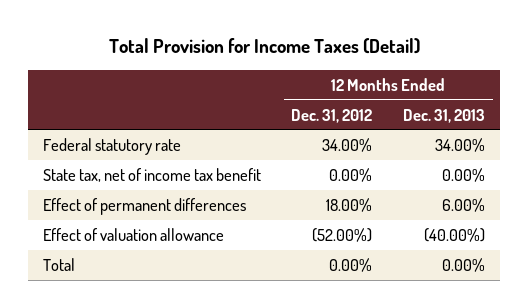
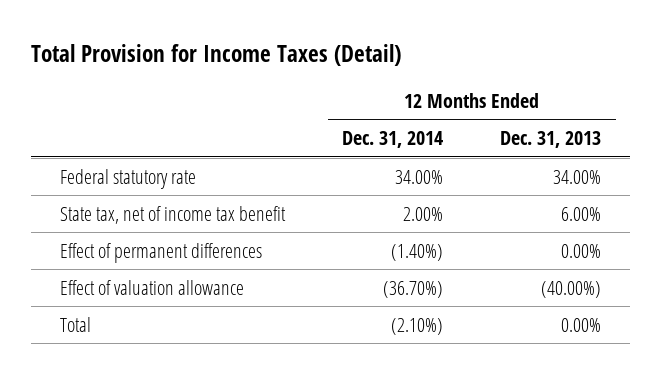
[291,108,373,123] Dec. 31, 2012 -> none
none -> [342,131,444,149] Dec. 31, 2014
[441,167,485,182] 0.00% -> [561,206,602,221] 6.00%
[441,197,485,212] 6.00% -> [561,243,602,258] 0.00%

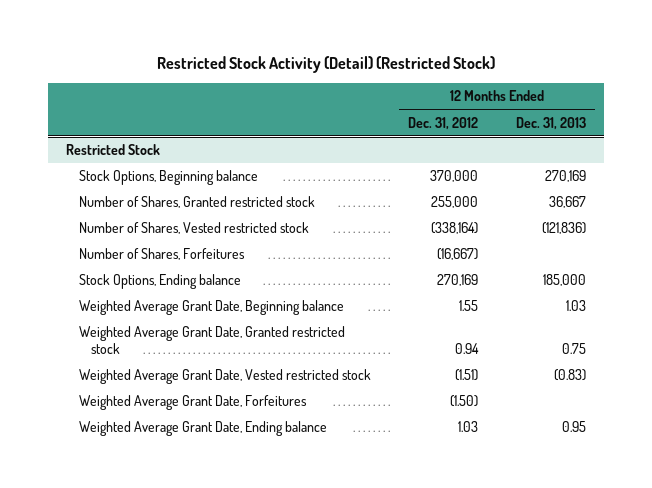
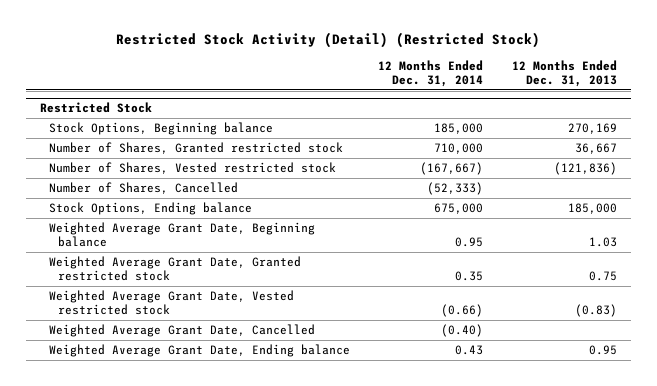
[408,116,479,130] Dec. 31, 2012 -> none
none -> [378,59,484,87] 12 Months Ended Dec. 31, 2014
[78,248,245,261] Number of Shares, Forfeitures -> [48,182,238,195] Number of Shares, Cancelled
[78,395,307,411] Weighted Average Grant Date, Forfeitures -> [48,324,315,338] Weighted Average Grant Date, Cancelled

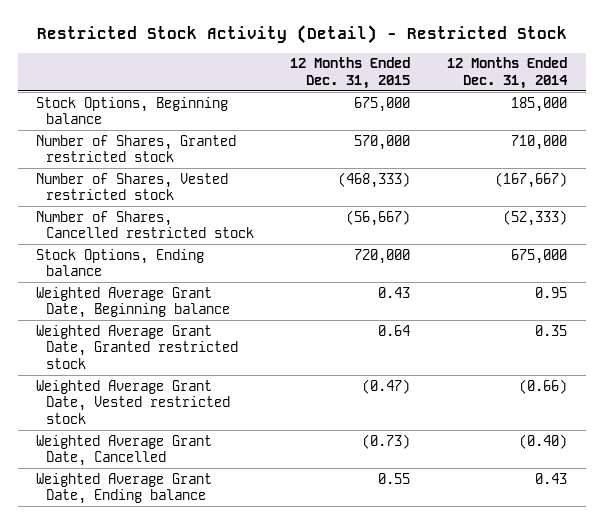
[116,31,541,48] Restricted Stock Activity (Detail) (Restricted Stock) -> [36,24,567,44] Restricted Stock Activity (Detail) - Restricted Stock
[512,59,618,87] 12 Months Ended Dec. 31, 2013 -> none
none -> [290,57,411,89] 12 Months Ended Dec. 31, 2015
[39,102,152,114] Restricted Stock -> none
[48,182,238,195] Number of Shares, Cancelled -> [35,210,254,239] Number of Shares, Cancelled restricted stock

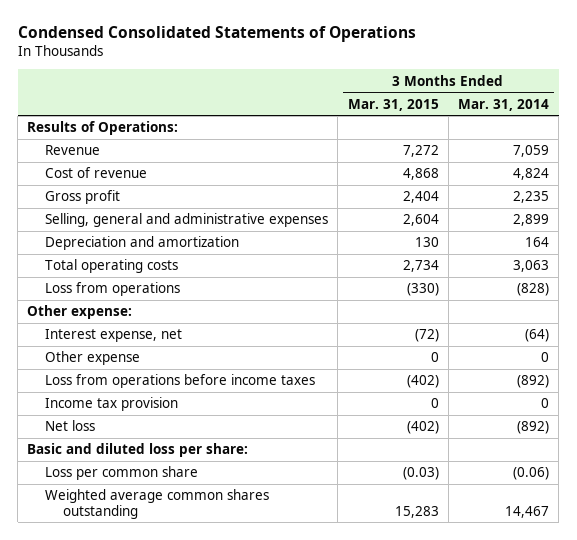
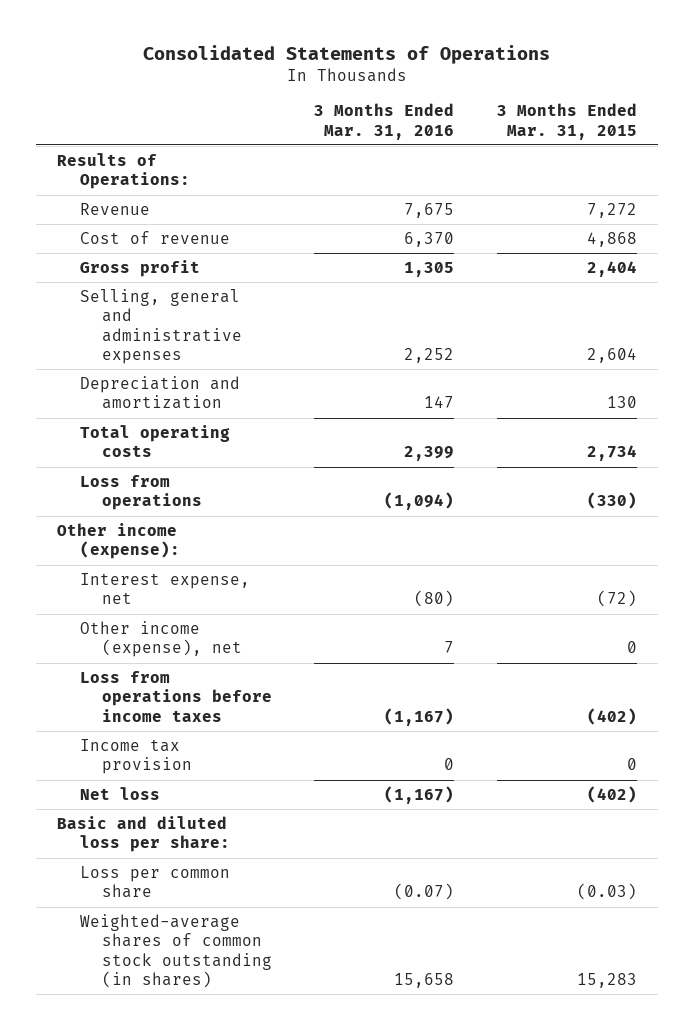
[17,26,416,43] Condensed Consolidated Statements of Operations -> [142,44,550,64] Consolidated Statements of Operations
[458,98,550,111] Mar. 31, 2014 -> none
none -> [314,103,455,140] 3 Months Ended Mar. 31, 2016
[27,305,133,320] Other expense: -> [56,523,180,560] Other income (expense):
[45,351,141,366] Other expense -> [79,621,243,658] Other income (expense), net
[45,489,270,519] Weighted average common shares outstanding -> [79,914,273,989] Weighted-average shares of common stock outstanding (in shares)

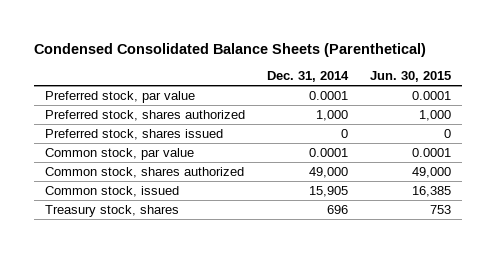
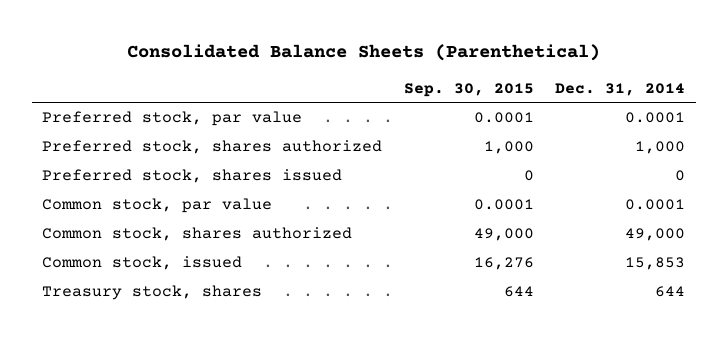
[34,42,427,57] Condensed Consolidated Balance Sheets (Parenthetical) -> [126,44,600,62] Consolidated Balance Sheets (Parenthetical)
[369,71,451,83] Jun. 30, 2015 -> none
none -> [403,82,534,97] Sep. 30, 2015
[308,185,348,197] 15,905 -> [624,257,685,271] 15,853
[326,204,348,214] 696 -> [654,286,685,298] 644

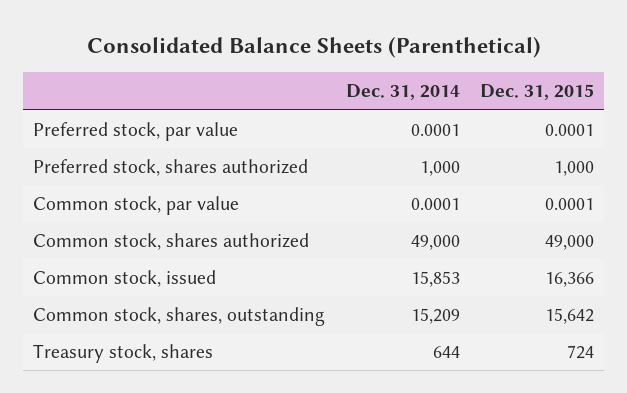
[403,82,534,97] Sep. 30, 2015 -> none
none -> [480,84,595,101] Dec. 31, 2015
[42,169,343,184] Preferred stock, shares issued -> none
none -> [33,307,326,327] Common stock, shares, outstanding

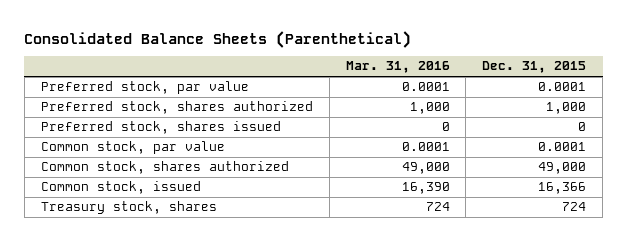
[345,84,460,101] Dec. 31, 2014 -> none
none -> [345,61,450,74] Mar. 31, 2016
none -> [40,121,281,135] Preferred stock, shares issued
[33,307,326,327] Common stock, shares, outstanding -> none

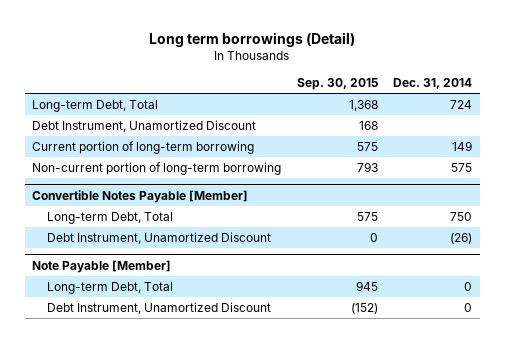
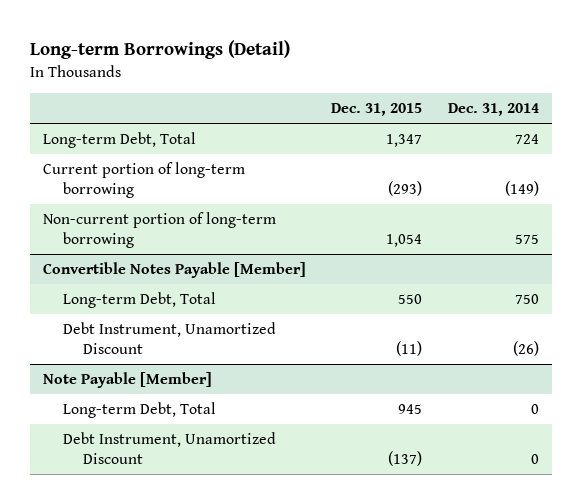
[149,31,356,47] Long term borrowings (Detail) -> [29,40,290,60] Long-term Borrowings (Detail)
[296,78,378,91] Sep. 30, 2015 -> none
none -> [331,103,423,117] Dec. 31, 2015
[32,119,257,132] Debt Instrument, Unamortized Discount -> none
[452,140,473,151] 149 -> [505,180,540,196] (149)

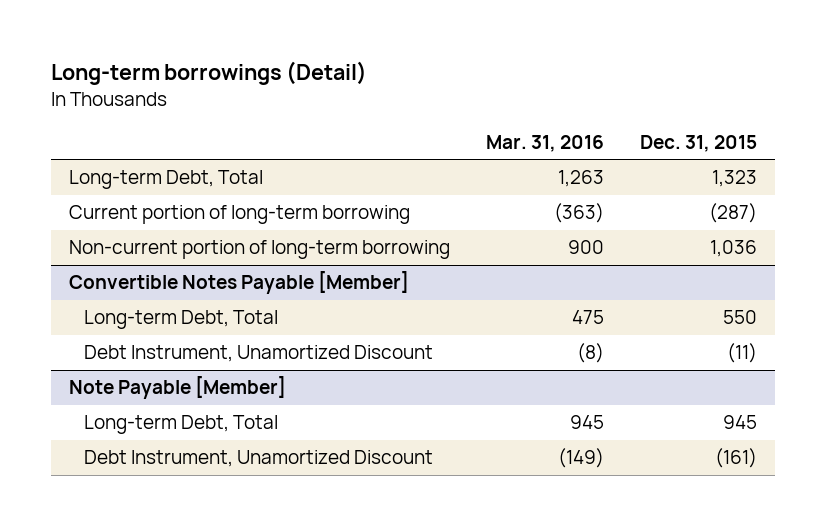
[29,40,290,60] Long-term Borrowings (Detail) -> [51,61,368,86] Long-term borrowings (Detail)
[448,103,540,117] Dec. 31, 2014 -> none
none -> [485,134,604,152] Mar. 31, 2016
[386,134,423,148] 1,347 -> [711,170,757,188] 1,323
[388,180,423,196] (293) -> [708,203,757,224] (287)
[386,233,423,247] 1,054 -> [709,240,757,258] 1,036
[388,450,423,466] (137) -> [714,448,757,469] (161)

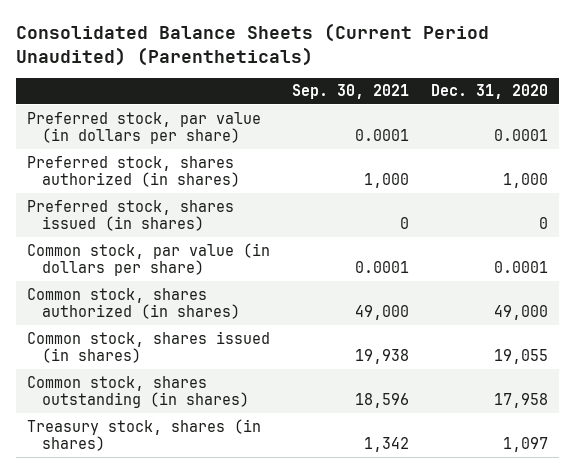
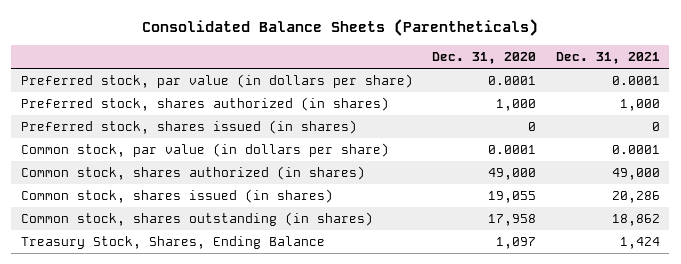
[16,23,490,66] Consolidated Balance Sheets (Current Period Unaudited) (Parentheticals) -> [142,18,539,36] Consolidated Balance Sheets (Parentheticals)
[291,84,409,100] Sep. 30, 2021 -> none
none -> [555,52,660,65] Dec. 31, 2021
[27,418,262,452] Treasury stock, shares (in shares) -> [21,236,326,250] Treasury Stock, Shares, Ending Balance

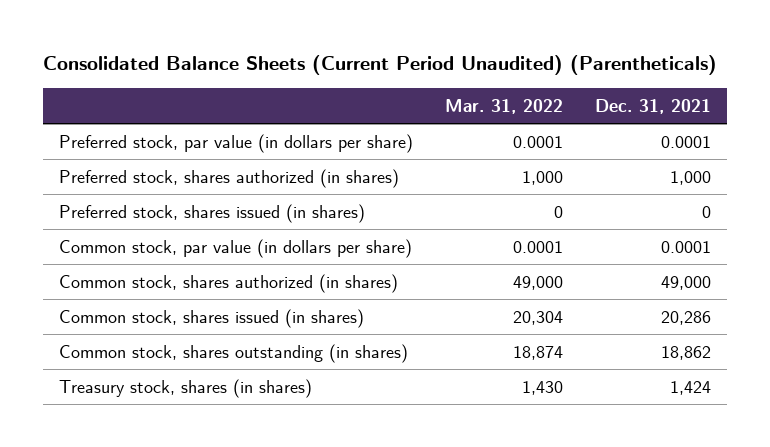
[142,18,539,36] Consolidated Balance Sheets (Parentheticals) -> [43,55,718,76] Consolidated Balance Sheets (Current Period Unaudited) (Parentheticals)
[432,52,537,65] Dec. 31, 2020 -> none
none -> [444,98,563,114] Mar. 31, 2022
[21,236,326,250] Treasury Stock, Shares, Ending Balance -> [58,378,312,398] Treasury stock, shares (in shares)

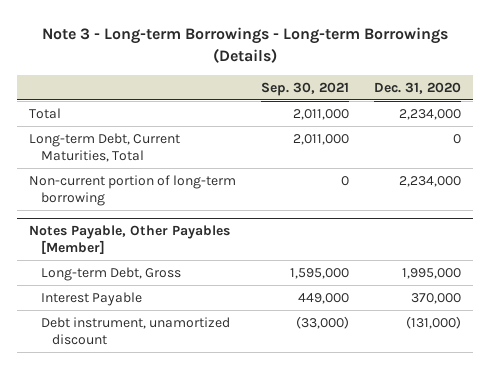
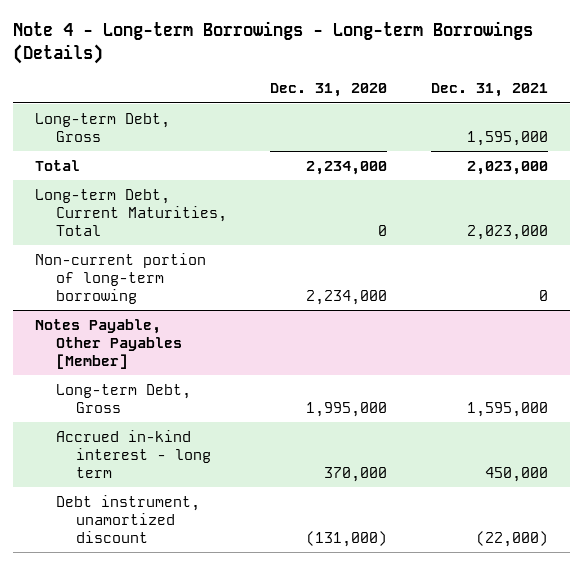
[41,26,448,63] Note 3 - Long-term Borrowings - Long-term Borrowings (Details) -> [13,21,534,64] Note 4 - Long-term Borrowings - Long-term Borrowings (Details)
[260,81,349,96] Sep. 30, 2021 -> none
none -> [430,83,548,98] Dec. 31, 2021
none -> [35,112,171,142] Long-term Debt, Gross
[40,291,142,306] Interest Payable -> [55,429,212,478] Accrued in-kind interest - long term

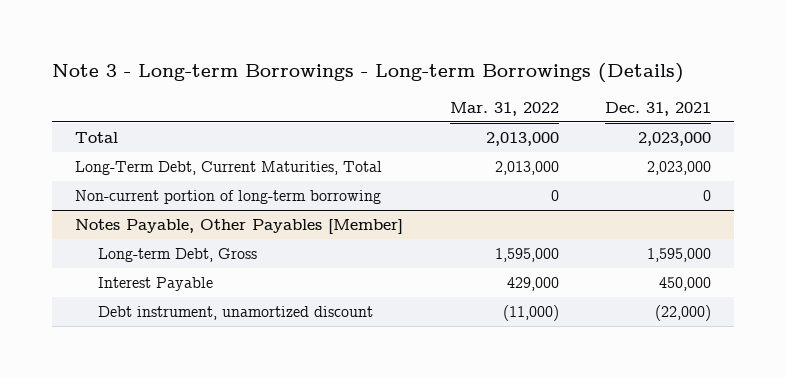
[13,21,534,64] Note 4 - Long-term Borrowings - Long-term Borrowings (Details) -> [52,62,685,83] Note 3 - Long-term Borrowings - Long-term Borrowings (Details)
[270,83,388,98] Dec. 31, 2020 -> none
none -> [449,101,559,116] Mar. 31, 2022
[35,112,171,142] Long-term Debt, Gross -> none
[35,188,227,236] Long-term Debt, Current Maturities, Total -> [75,160,383,175] Long-Term Debt, Current Maturities, Total
[55,429,212,478] Accrued in-kind interest - long term -> [97,276,213,291] Interest Payable

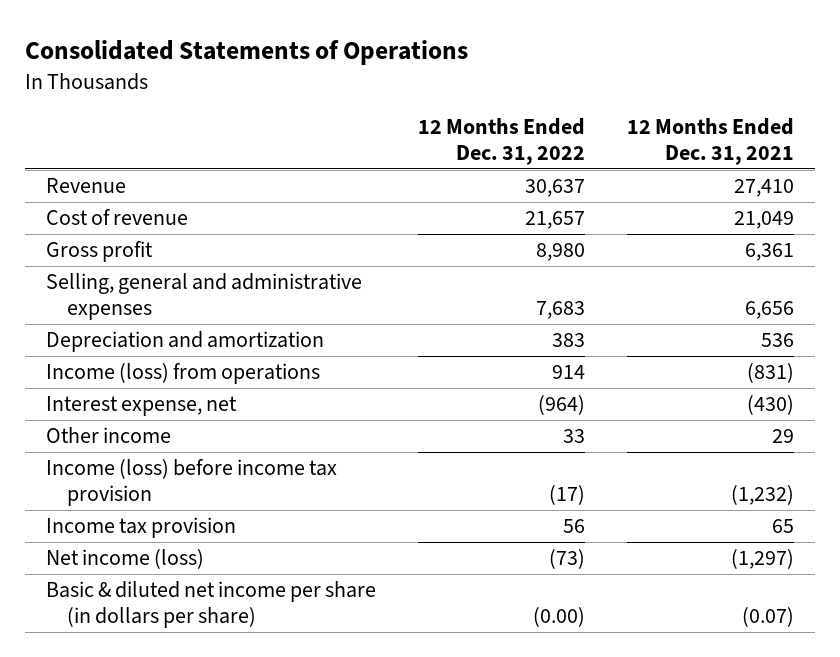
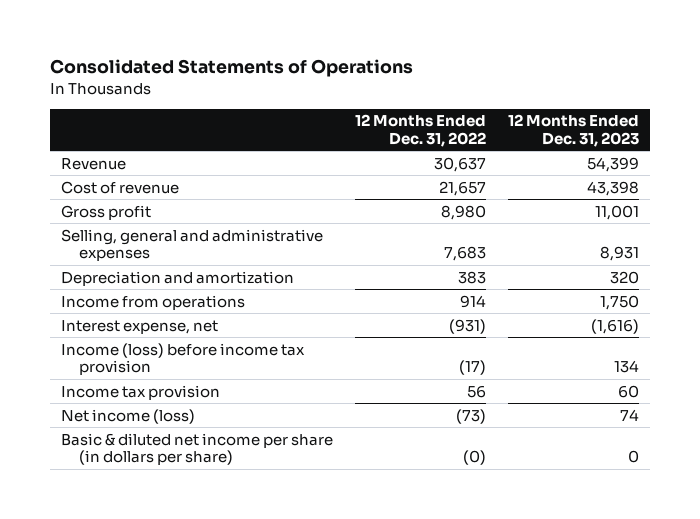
[626,117,794,166] 12 Months Ended Dec. 31, 2021 -> none
none -> [508,114,640,147] 12 Months Ended Dec. 31, 2023
[45,427,171,444] Other income -> none
[45,363,320,385] Income (loss) from operations -> [60,294,245,310] Income from operations
[537,395,585,416] (964) -> [449,318,487,334] (931)
[532,607,585,628] (0.00) -> [463,449,487,465] (0)

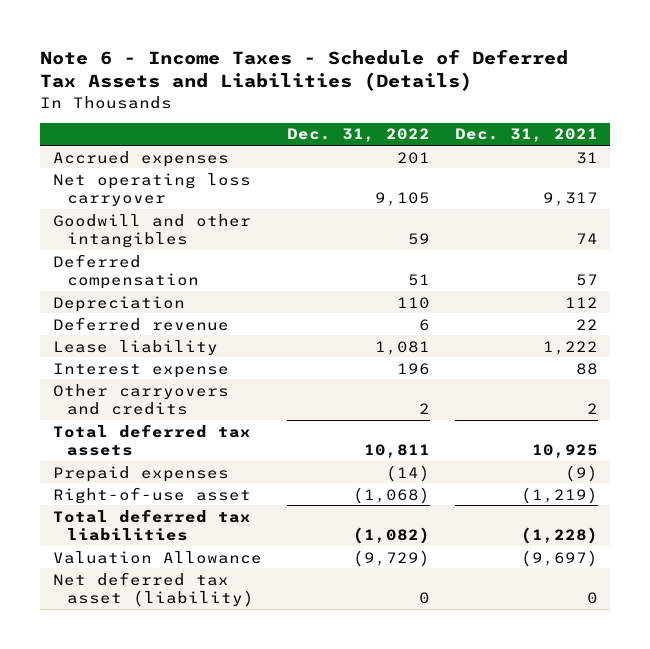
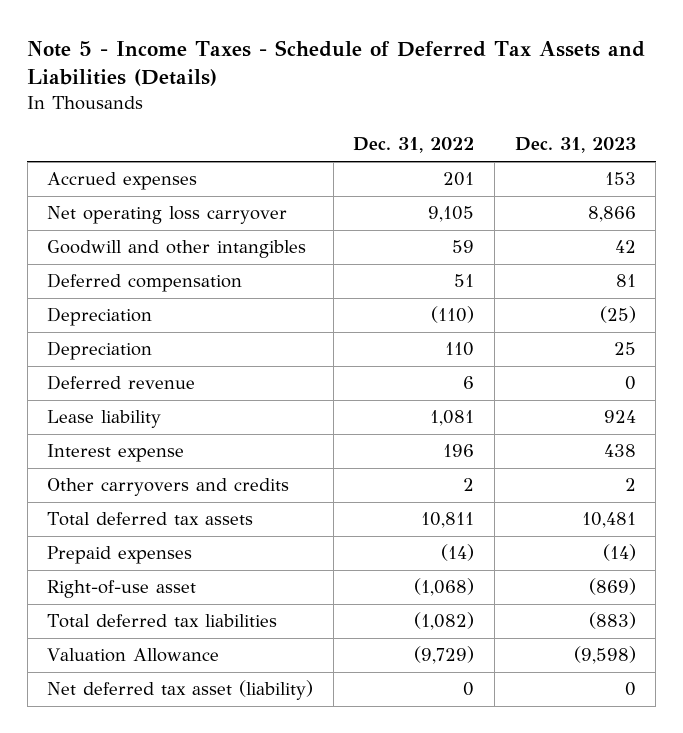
[40,48,569,92] Note 6 - Income Taxes - Schedule of Deferred Tax Assets and Liabilities (Details) -> [27,39,646,86] Note 5 - Income Taxes - Schedule of Deferred Tax Assets and Liabilities (Details)
[454,128,598,143] Dec. 31, 2021 -> none
none -> [514,137,636,154] Dec. 31, 2023
none -> [47,307,153,327] Depreciation

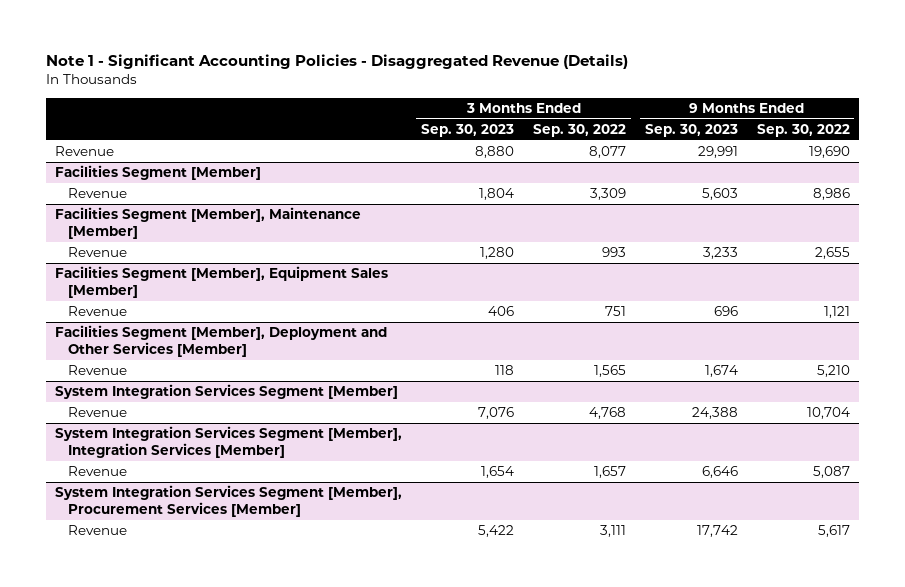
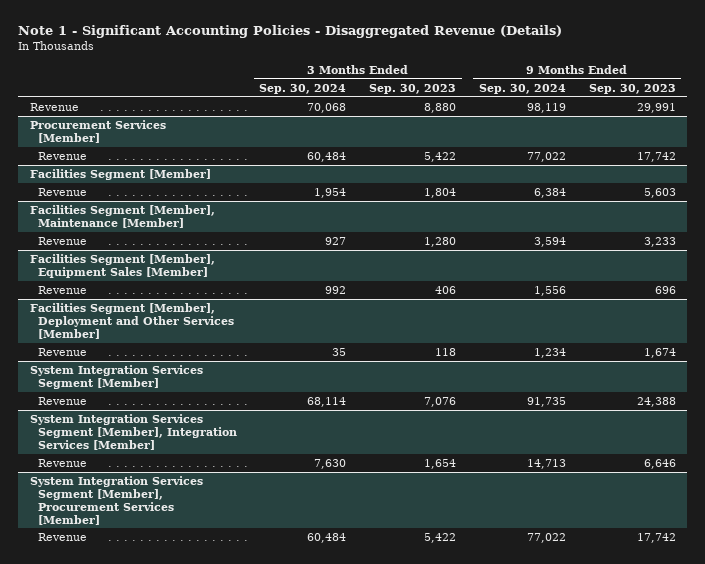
[533,123,627,137] Sep. 30, 2022 -> none
[756,123,850,137] Sep. 30, 2022 -> none
none -> [259,83,347,94] Sep. 30, 2024
none -> [478,83,566,94] Sep. 30, 2024
none -> [29,119,166,143] Procurement Services [Member]
none -> [37,151,87,160] Revenue

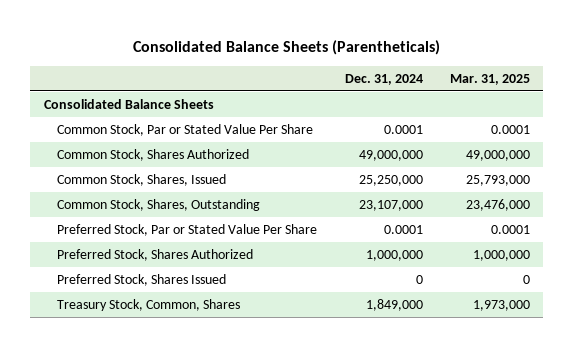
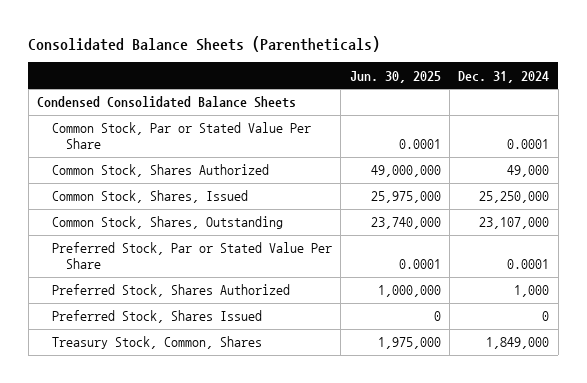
[449,73,530,85] Mar. 31, 2025 -> none
none -> [349,70,441,83] Jun. 30, 2025
[43,98,214,109] Consolidated Balance Sheets -> [37,96,297,109] Condensed Consolidated Balance Sheets
[358,149,423,161] 49,000,000 -> [507,165,550,178] 49,000
[365,249,423,261] 1,000,000 -> [514,285,550,298] 1,000

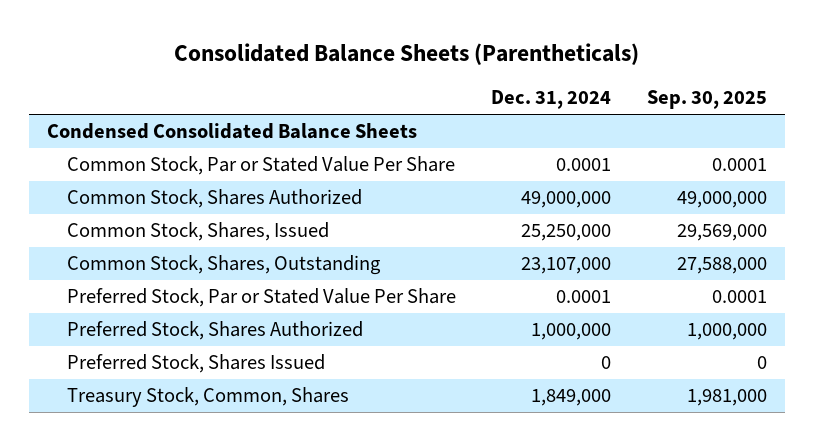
[349,70,441,83] Jun. 30, 2025 -> none
none -> [647,90,768,110] Sep. 30, 2025
[507,165,550,178] 49,000 -> [521,191,612,209] 49,000,000
[514,285,550,298] 1,000 -> [531,323,612,341] 1,000,000

